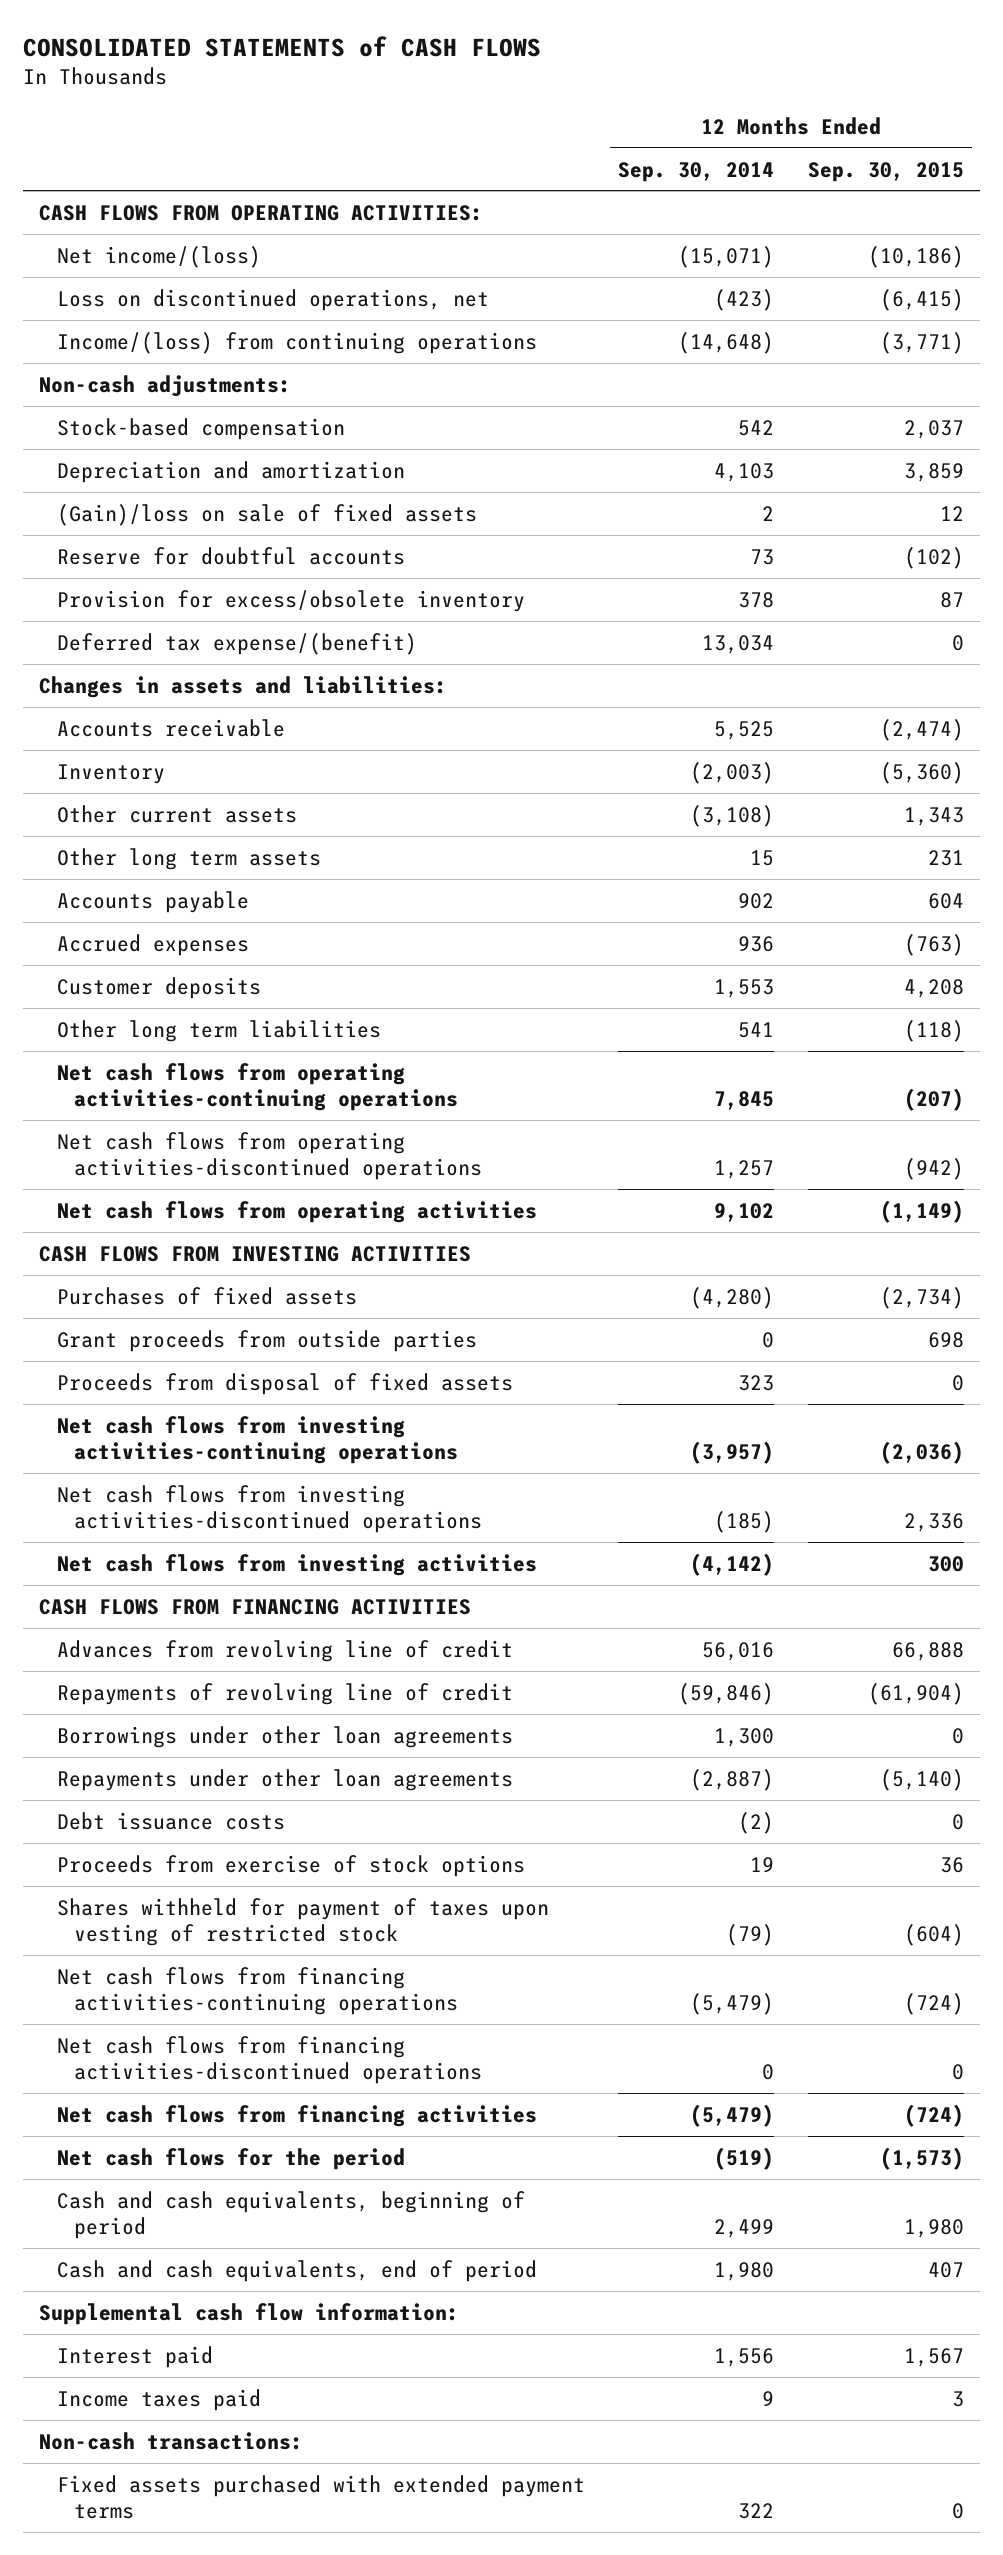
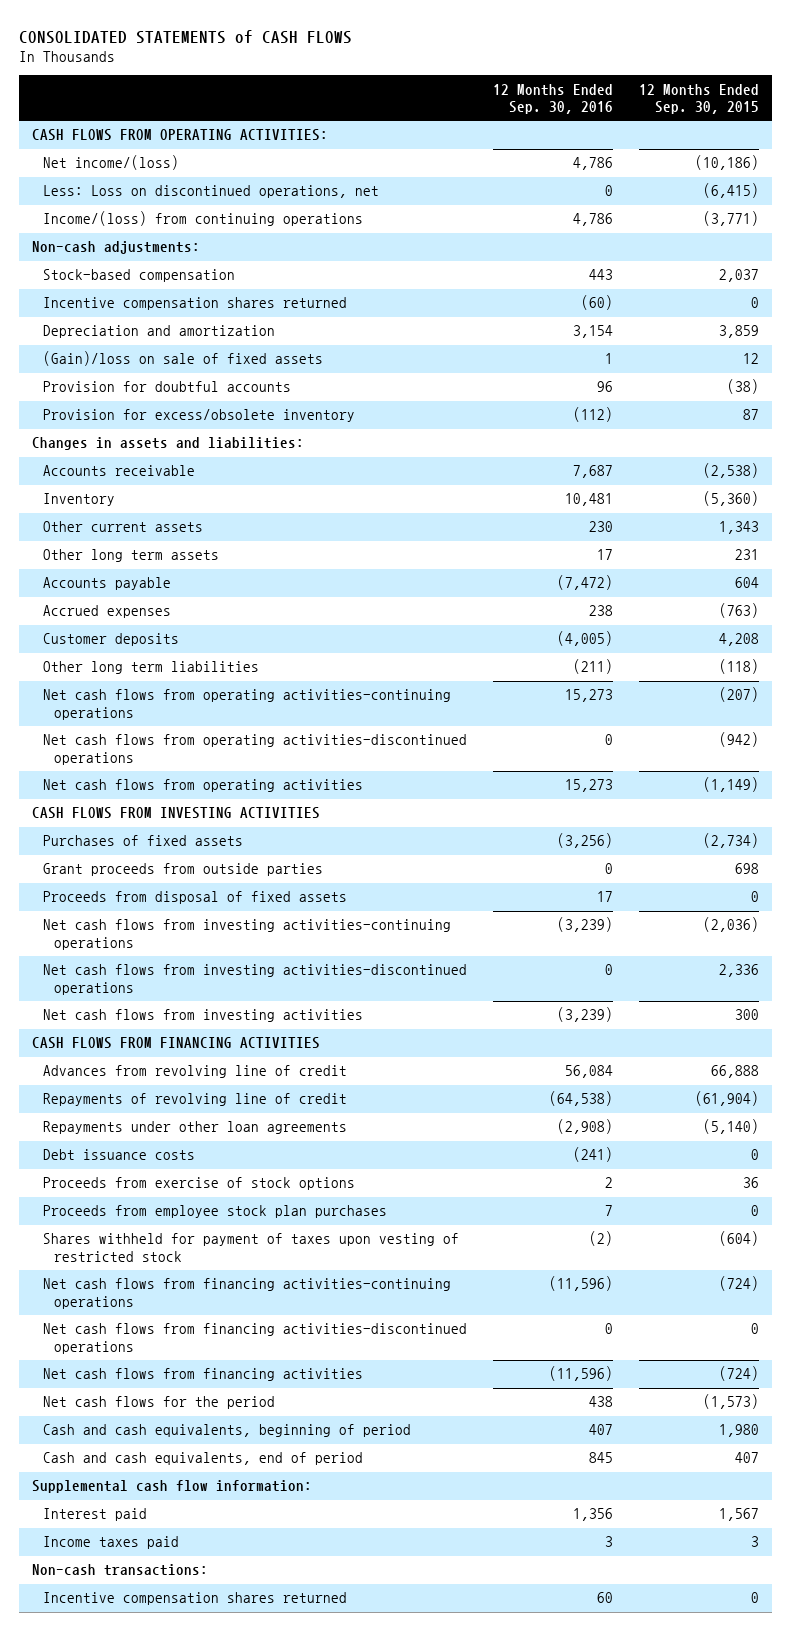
[618,161,775,182] Sep. 30, 2014 -> none
none -> [492,83,613,115] 12 Months Ended Sep. 30, 2016
[56,288,489,311] Loss on discontinued operations, net -> [42,185,379,199] Less: Loss on discontinued operations, net
none -> [42,297,347,311] Incentive compensation shares returned
[56,546,405,565] Reserve for doubtful accounts -> [42,381,291,393] Provision for doubtful accounts
[903,546,964,569] (102) -> [726,379,759,395] (38)
[56,632,417,655] Deferred tax expense/(benefit) -> none
[879,718,964,741] (2,474) -> [702,463,759,479] (2,538)
[56,1725,513,1748] Borrowings under other loan agreements -> none
none -> [42,1205,387,1219] Proceeds from employee stock plan purchases
[56,2474,585,2520] Fixed assets purchased with extended payment terms -> [42,1592,347,1606] Incentive compensation shares returned

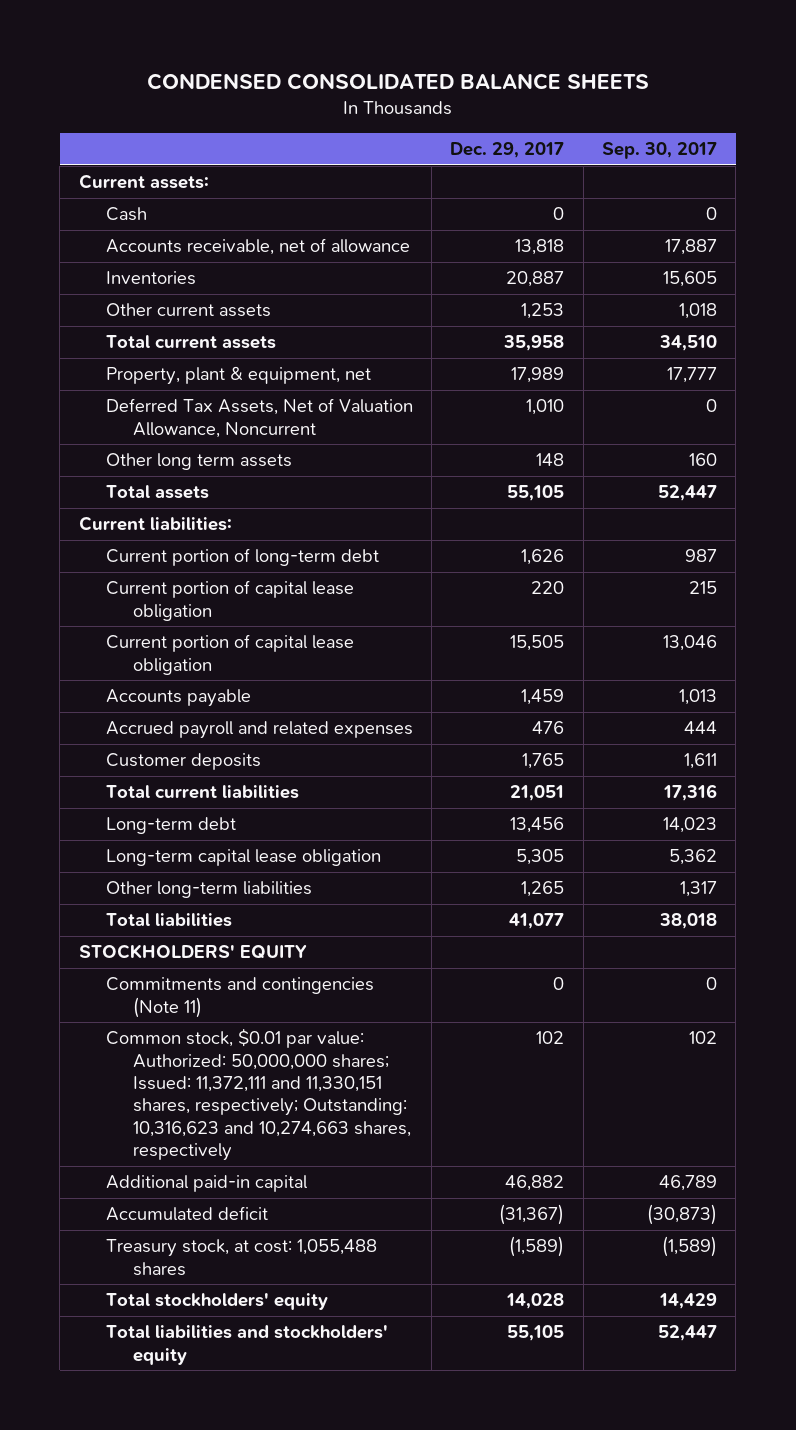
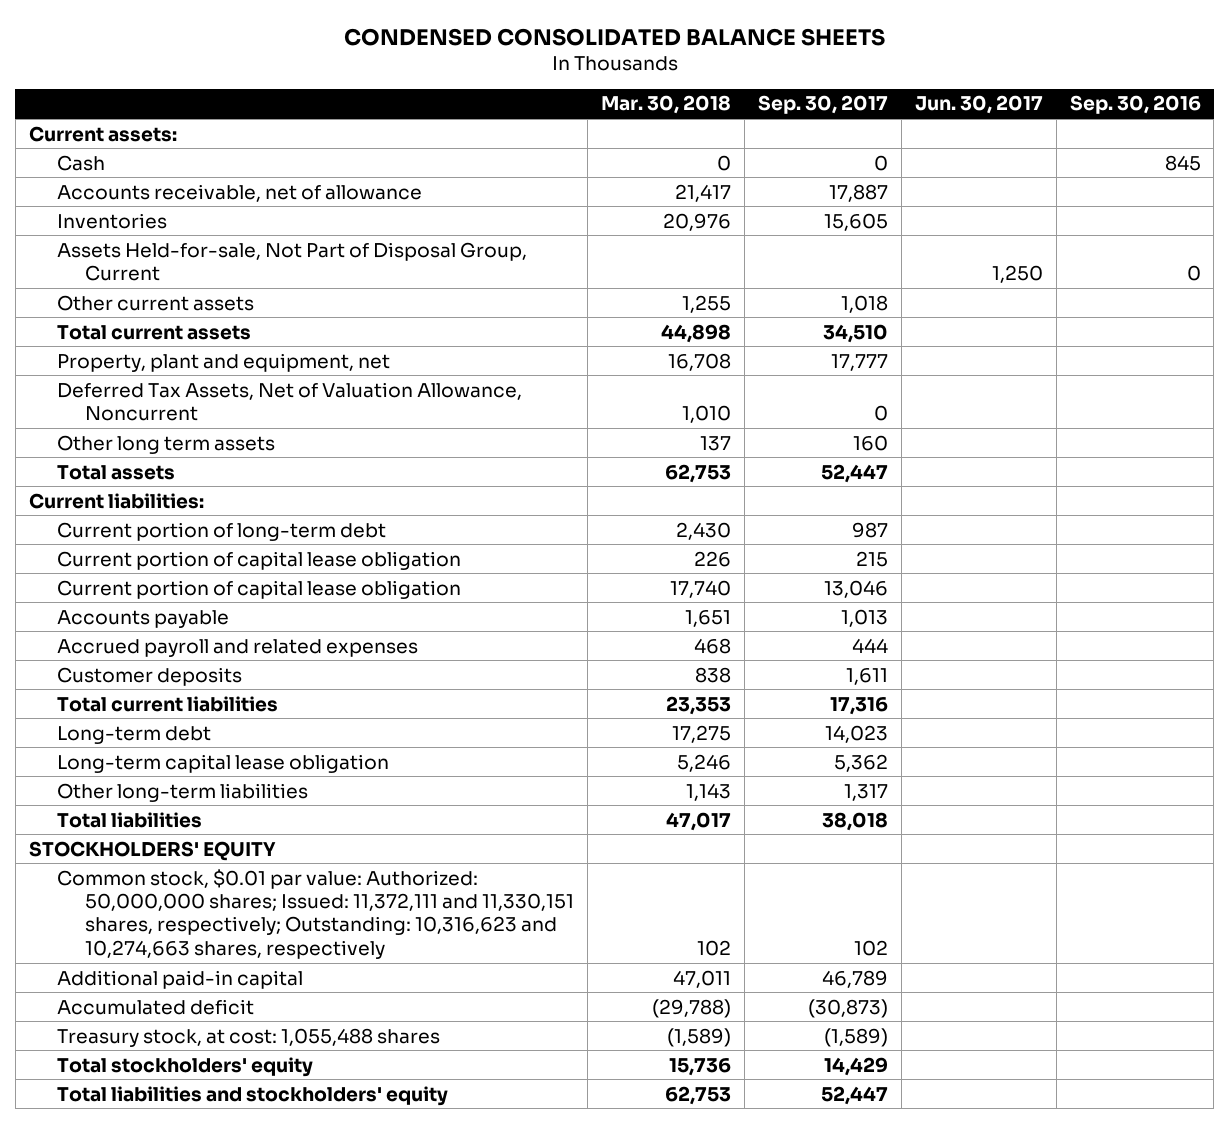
[450,142,565,159] Dec. 29, 2017 -> none
none -> [601,95,732,115] Mar. 30, 2018
none -> [914,95,1043,115] Jun. 30, 2017
none -> [1069,95,1201,115] Sep. 30, 2016
none -> [57,241,528,281] Assets Held-for-sale, Not Part of Disposal Group, Current
[105,366,371,386] Property, plant & equipment, net -> [57,352,391,372] Property, plant and equipment, net
[105,977,374,1018] Commitments and contingencies (Note 11) -> none

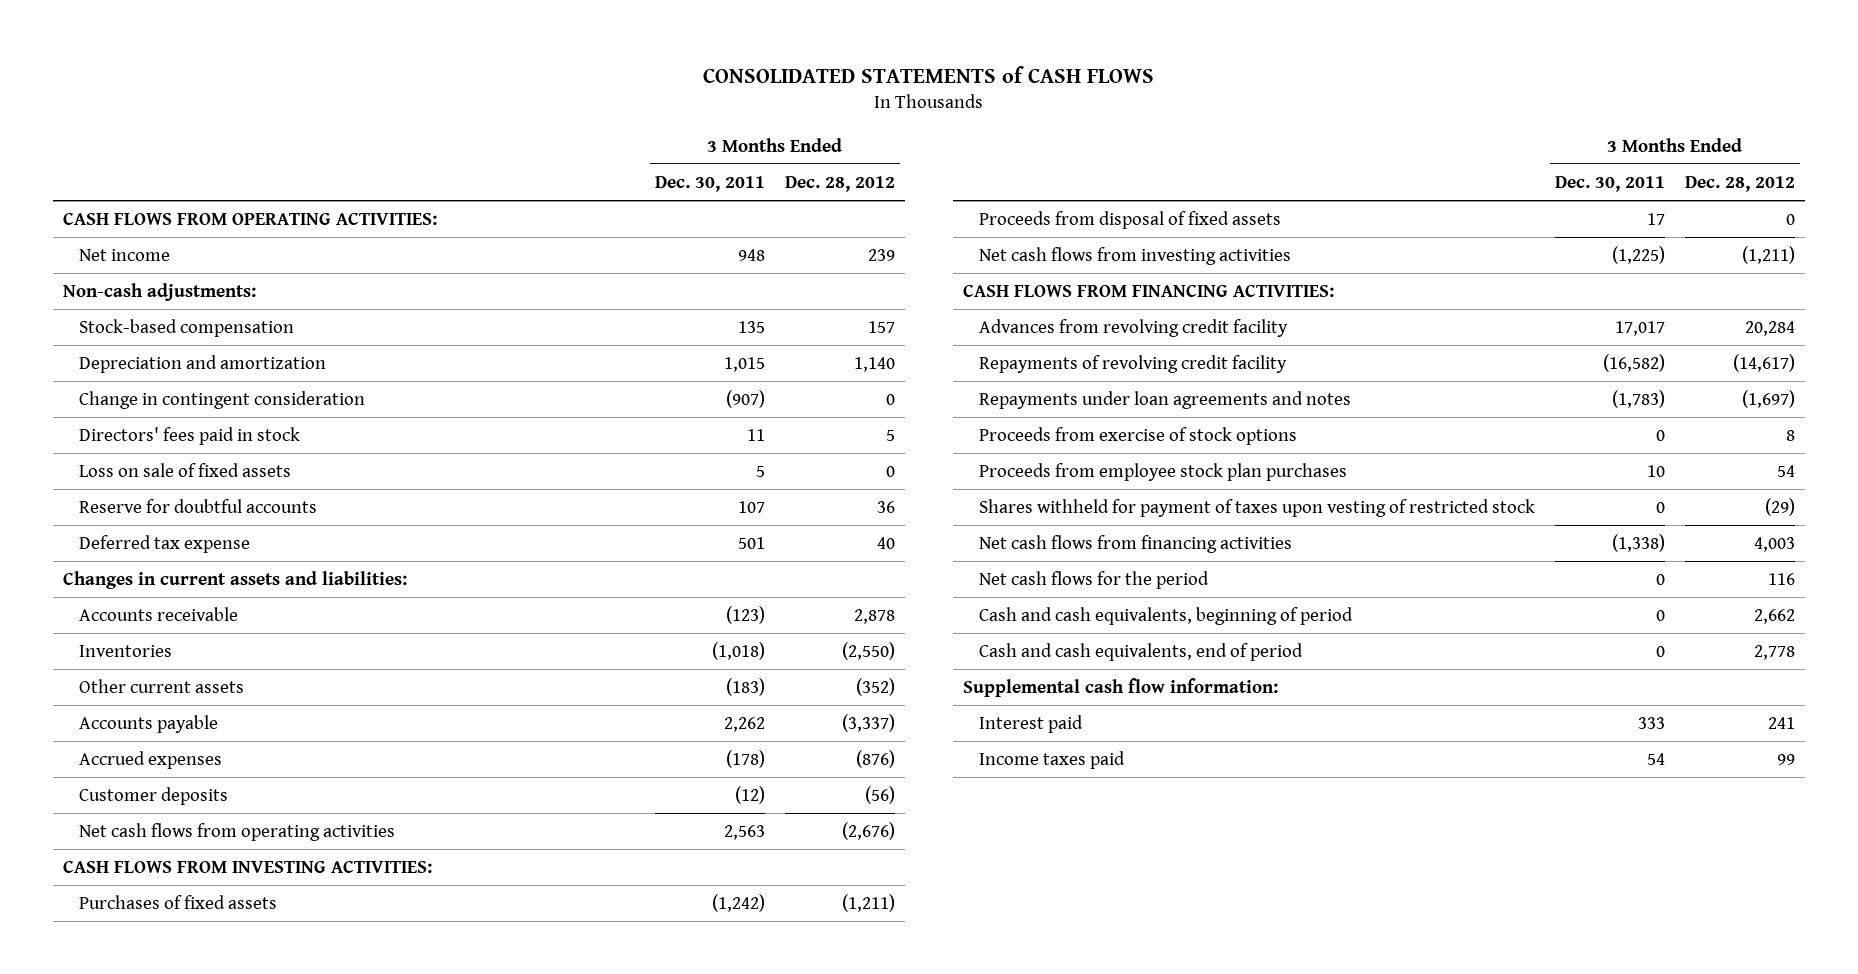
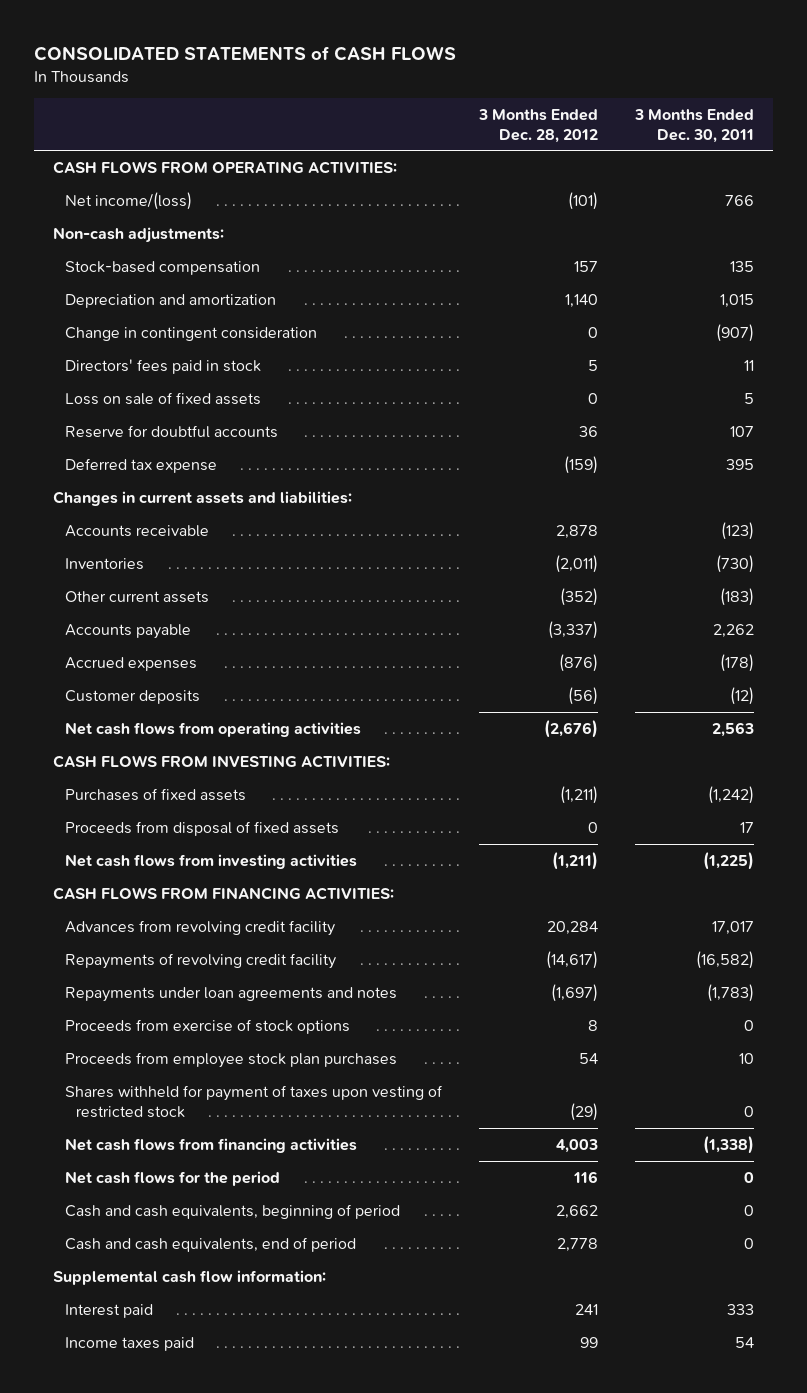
[78,249,170,262] Net income -> [64,191,192,210] Net income/(loss)
[737,249,765,262] 948 -> [725,194,755,206] 766
[867,249,895,262] 239 -> [567,191,598,210] (101)
[737,537,765,550] 501 -> [726,458,755,470] 395
[876,537,895,550] 40 -> [563,455,598,474] (159)
[711,642,765,661] (1,018) -> [716,554,755,573] (730)
[841,642,895,661] (2,550) -> [554,554,598,573] (2,011)

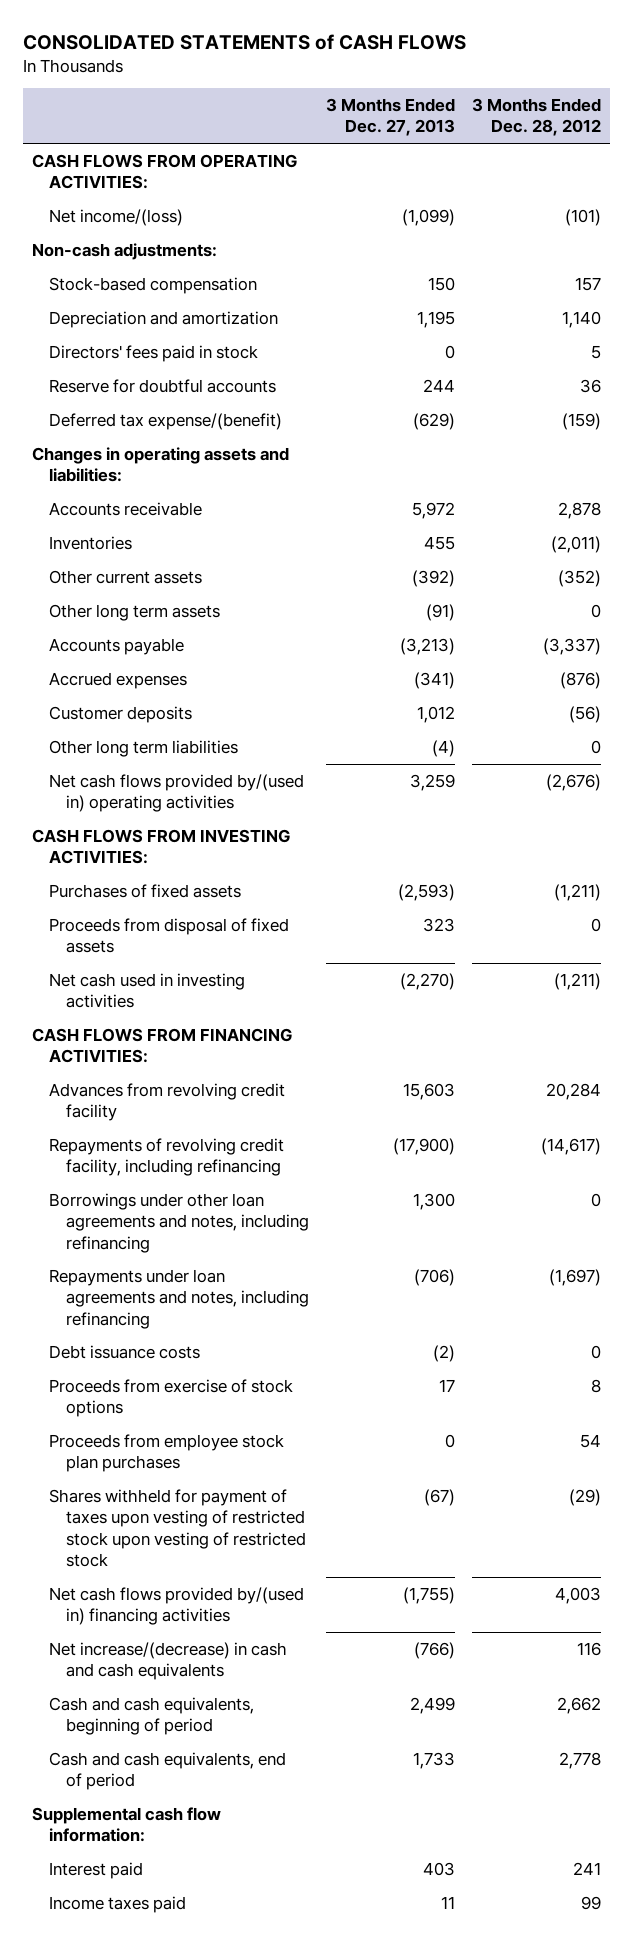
[634,108,755,143] 3 Months Ended Dec. 30, 2011 -> none
none -> [325,98,455,137] 3 Months Ended Dec. 27, 2013
[64,326,317,341] Change in contingent consideration -> none
[64,391,261,405] Loss on sale of fixed assets -> none
[64,457,217,473] Deferred tax expense -> [48,412,282,430] Deferred tax expense/(benefit)
[53,490,353,506] Changes in current assets and liabilities: -> [31,446,289,483] Changes in operating assets and liabilities:
none -> [48,603,220,621] Other long term assets
none -> [48,739,238,757] Other long term liabilities
[64,721,361,737] Net cash flows from operating activities -> [48,773,304,813] Net cash flows provided by/(used in) operating activities
[64,853,357,869] Net cash flows from investing activities -> [48,972,245,1009] Net cash used in investing activities
[64,952,336,969] Repayments of revolving credit facility -> [48,1137,284,1177] Repayments of revolving credit facility, including refinancing
none -> [48,1192,309,1253] Borrowings under other loan agreements and notes, including refinancing
[64,986,397,1002] Repayments under loan agreements and notes -> [48,1268,309,1329] Repayments under loan agreements and notes, including refinancing
none -> [48,1344,200,1359] Debt issuance costs
[64,1084,443,1118] Shares withheld for payment of taxes upon vesting of restricted stock -> [48,1488,306,1567] Shares withheld for payment of taxes upon vesting of restricted stock upon vesting of restricted stock
[64,1137,357,1153] Net cash flows from financing activities -> [48,1586,304,1626] Net cash flows provided by/(used in) financing activities
[64,1170,280,1186] Net cash flows for the period -> [48,1641,287,1681] Net increase/(decrease) in cash and cash equivalents

